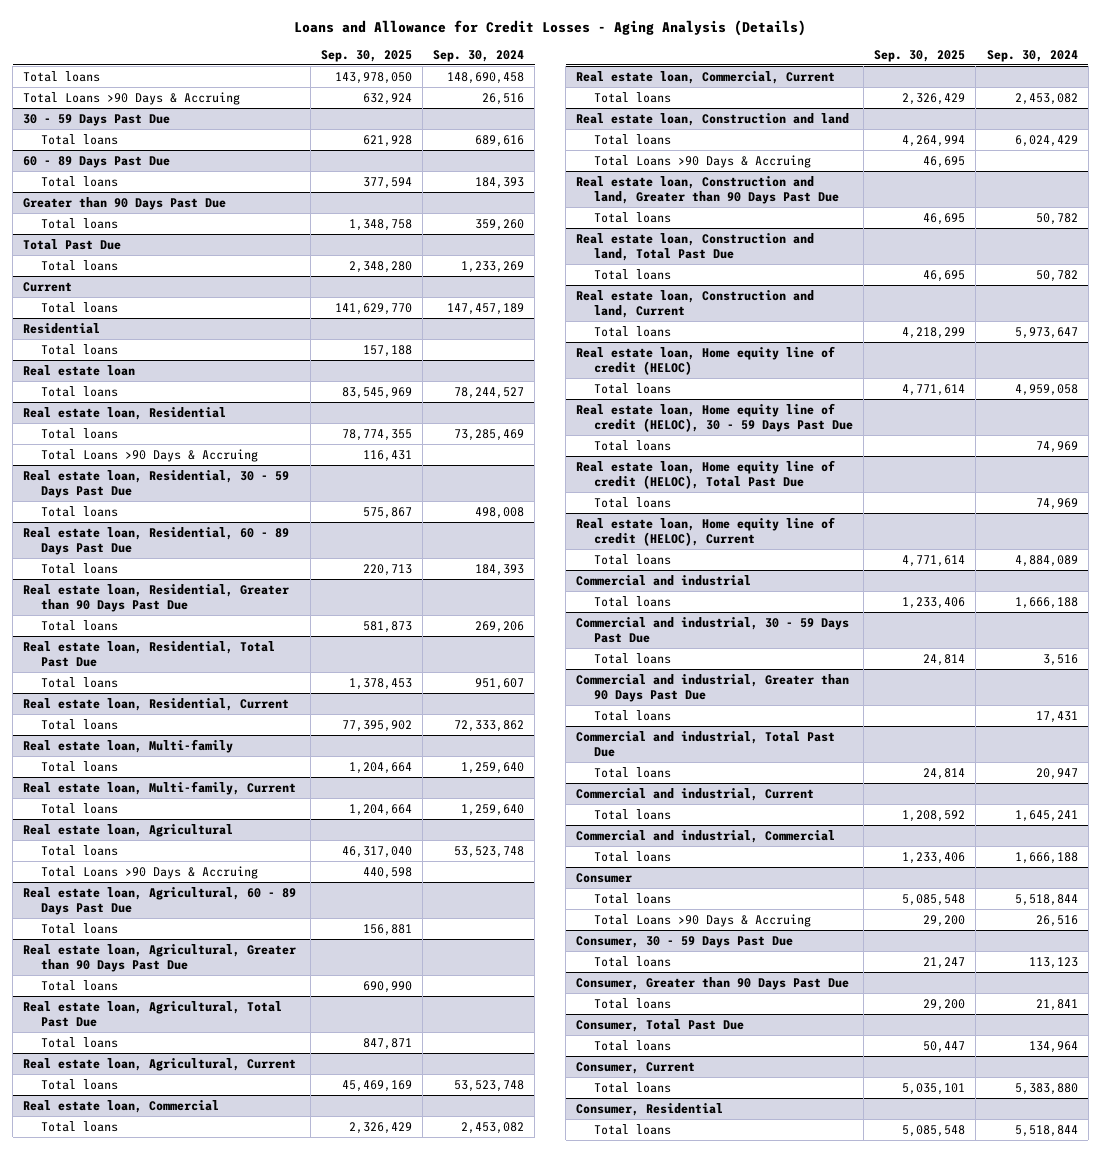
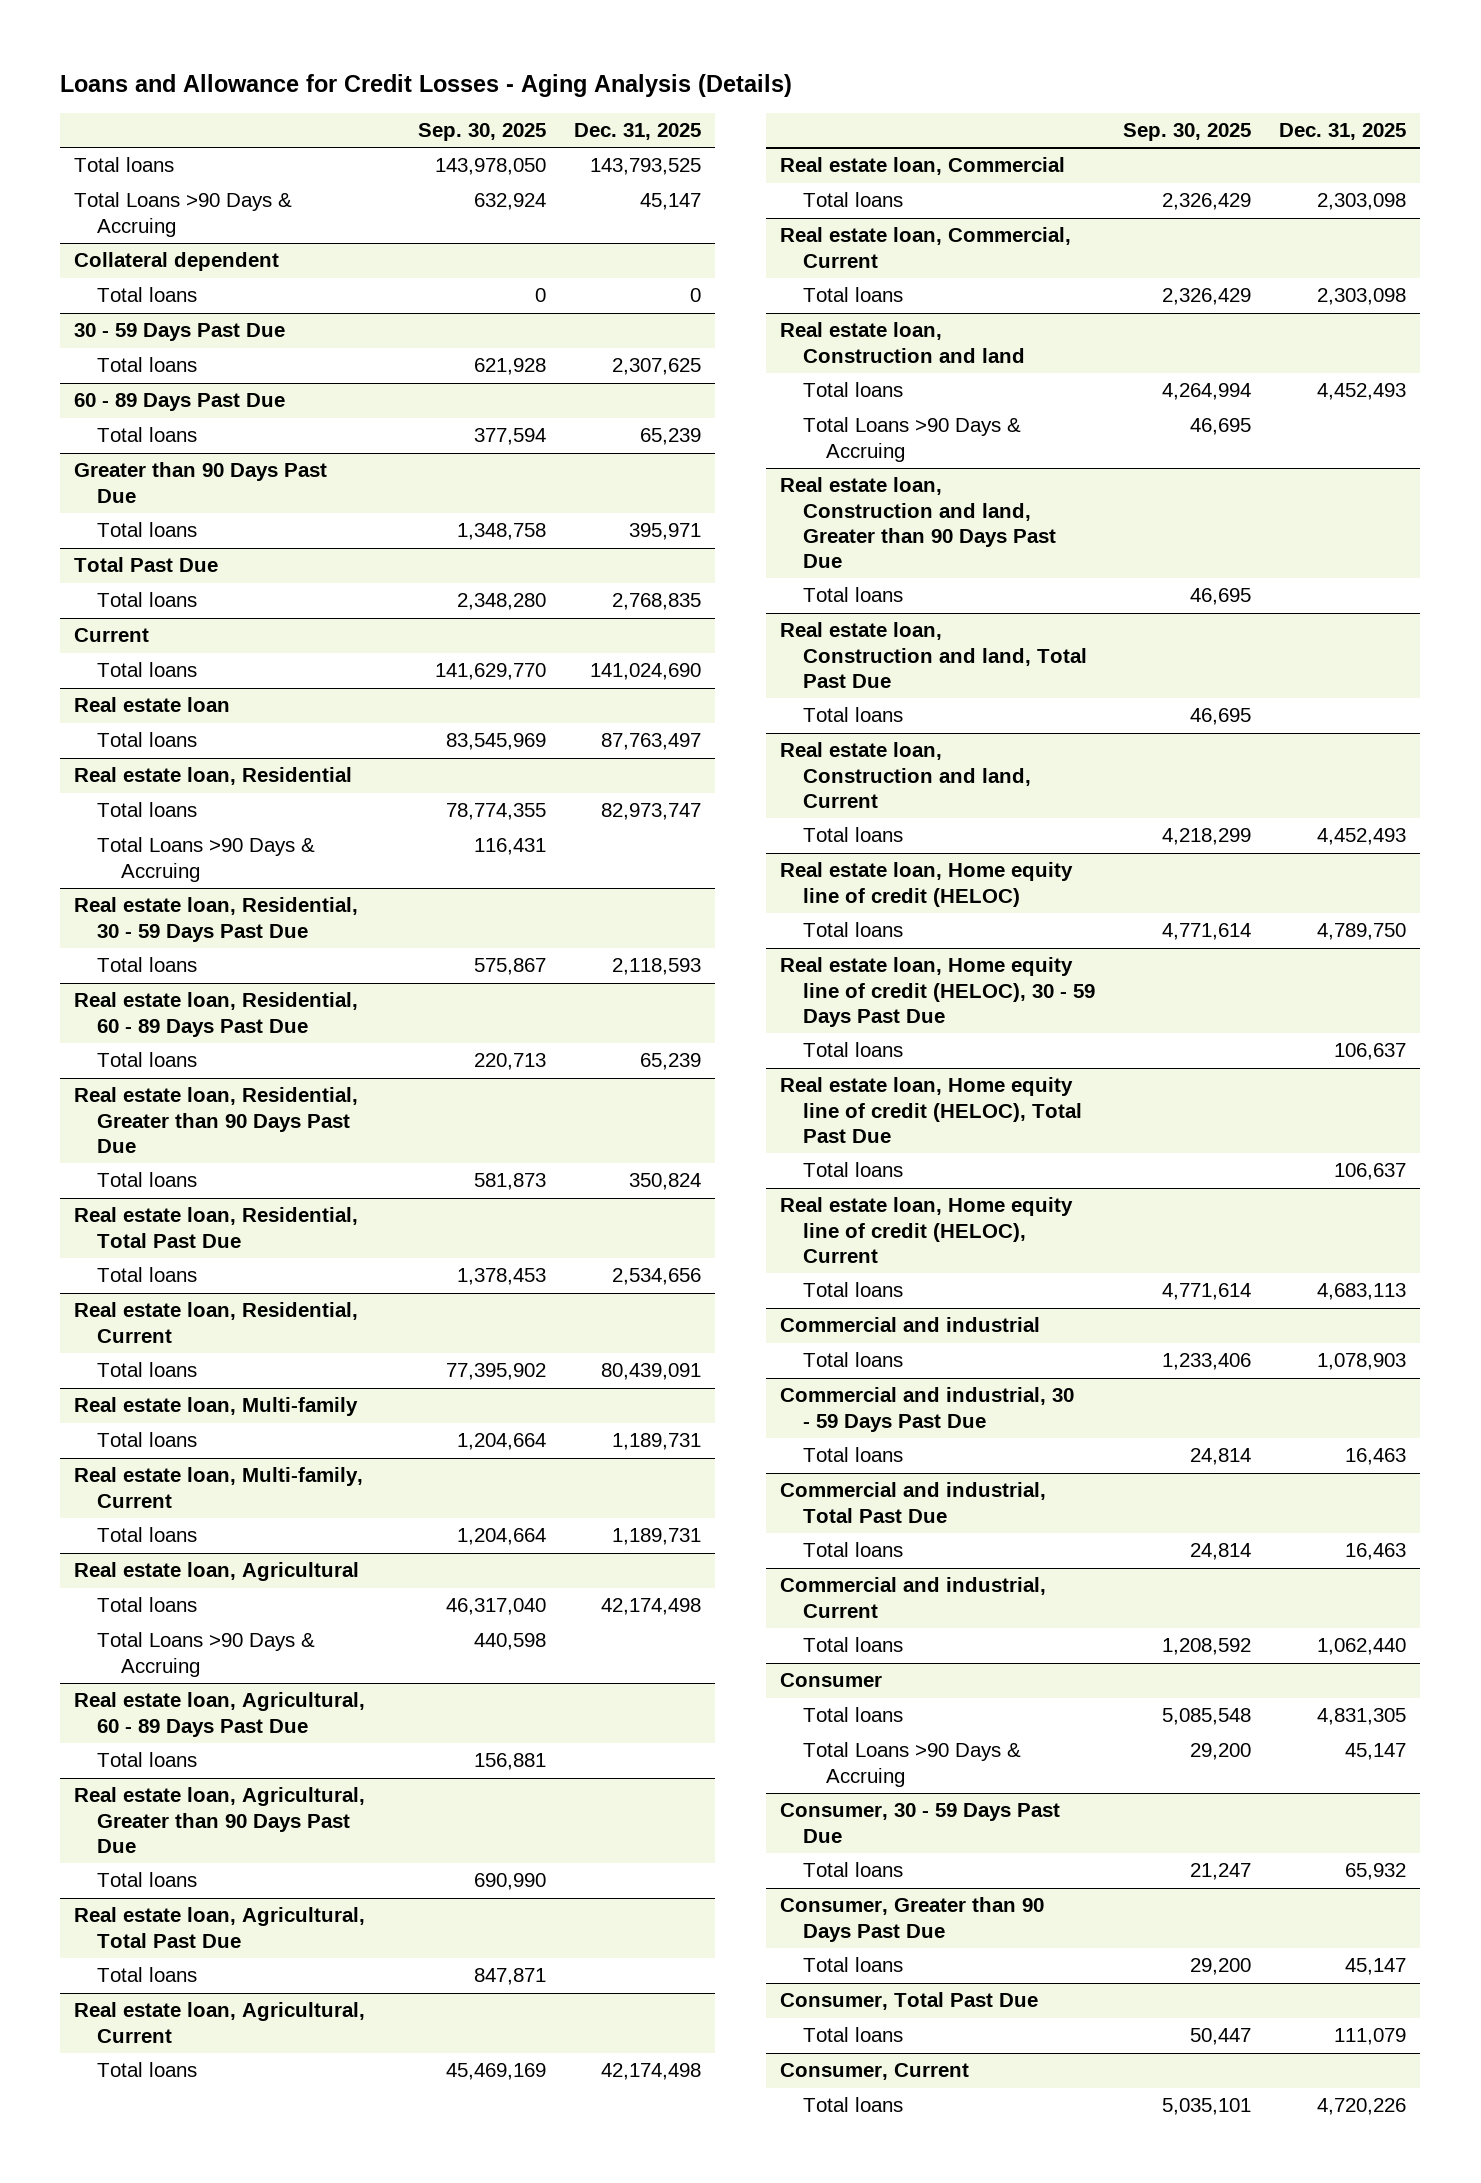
[433,49,525,62] Sep. 30, 2024 -> none
none -> [573,123,701,141] Dec. 31, 2025
none -> [74,252,280,272] Collateral dependent
none -> [97,287,198,303] Total loans
[23,322,101,334] Residential -> none
[40,343,118,355] Total loans -> none
[576,673,850,703] Commercial and industrial, Greater than 90 Days Past Due -> none
[594,709,672,721] Total loans -> none
[576,829,836,843] Commercial and industrial, Commercial -> none
[594,850,672,862] Total loans -> none
[576,1102,724,1116] Consumer, Residential -> none
[594,1123,672,1135] Total loans -> none

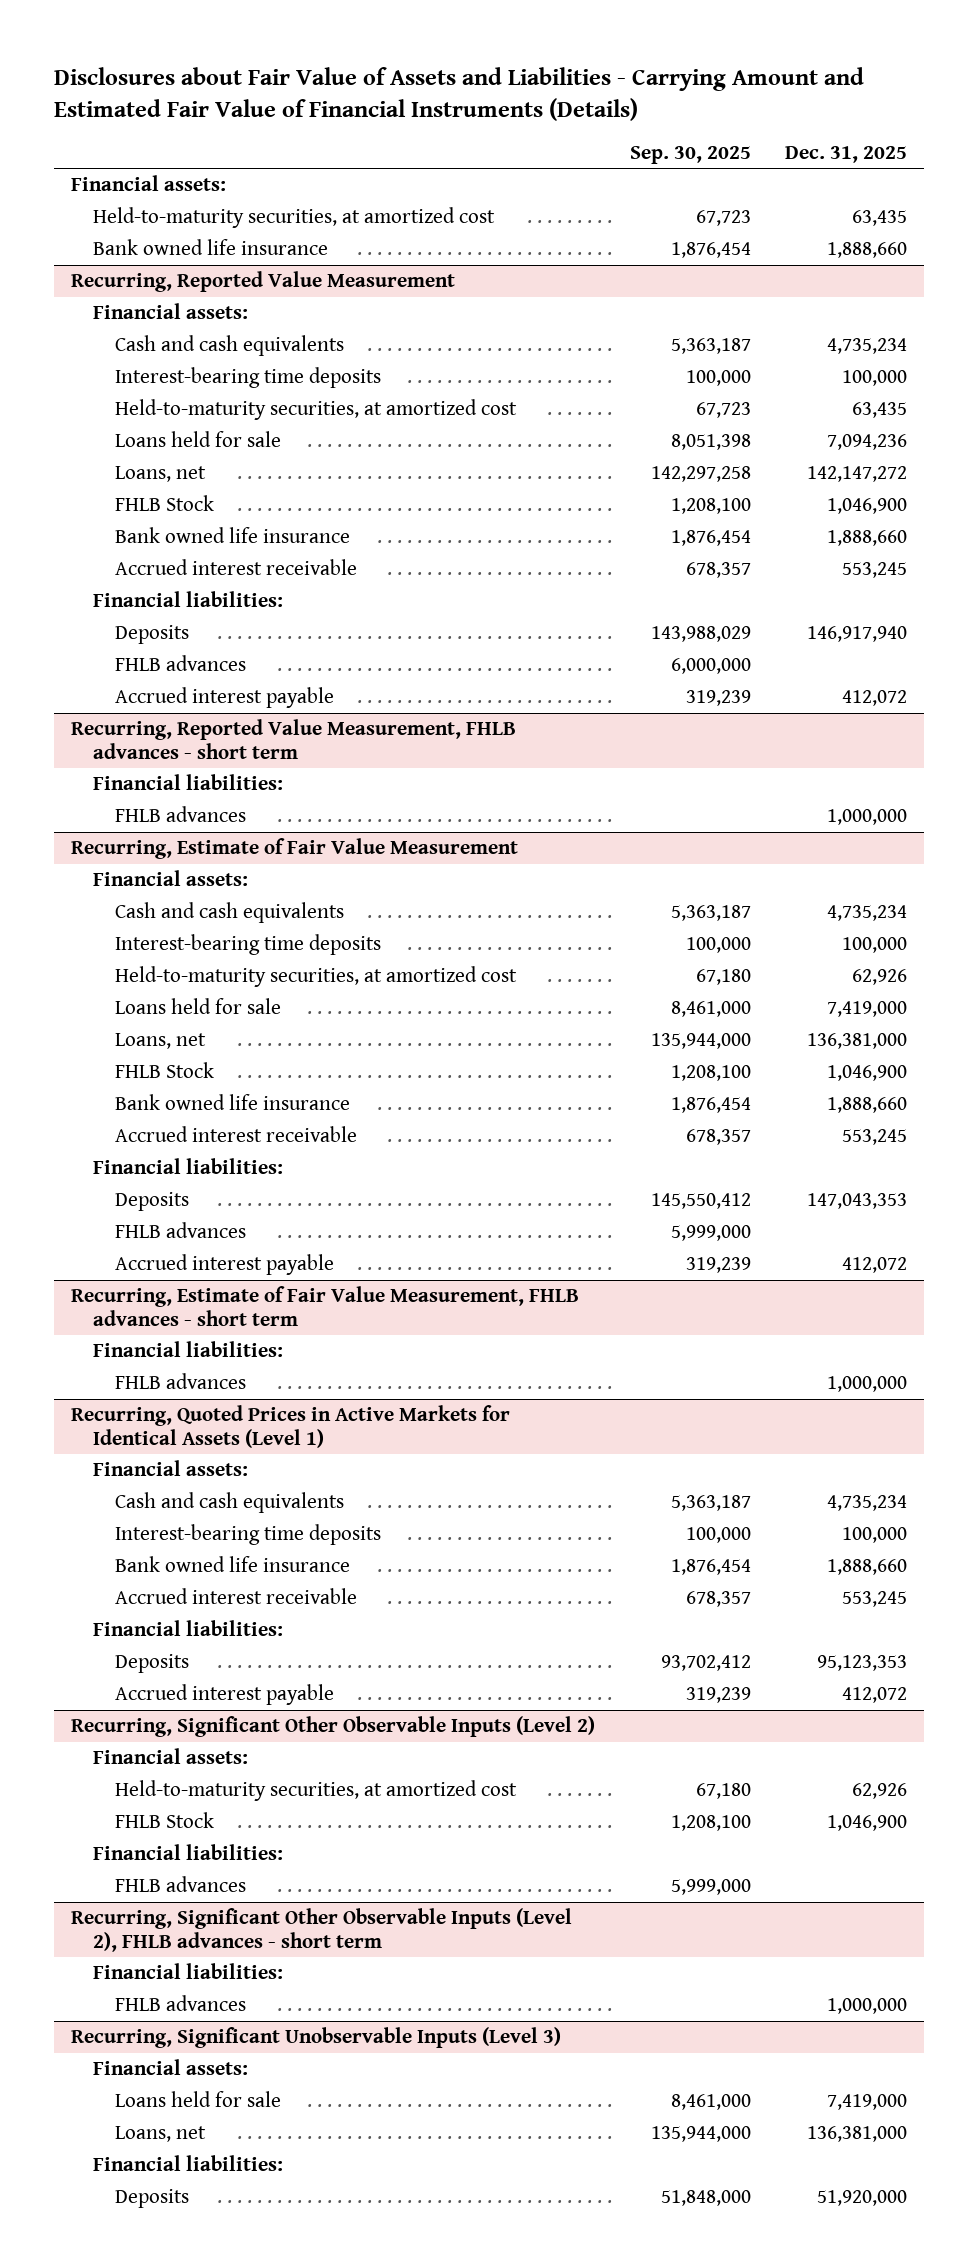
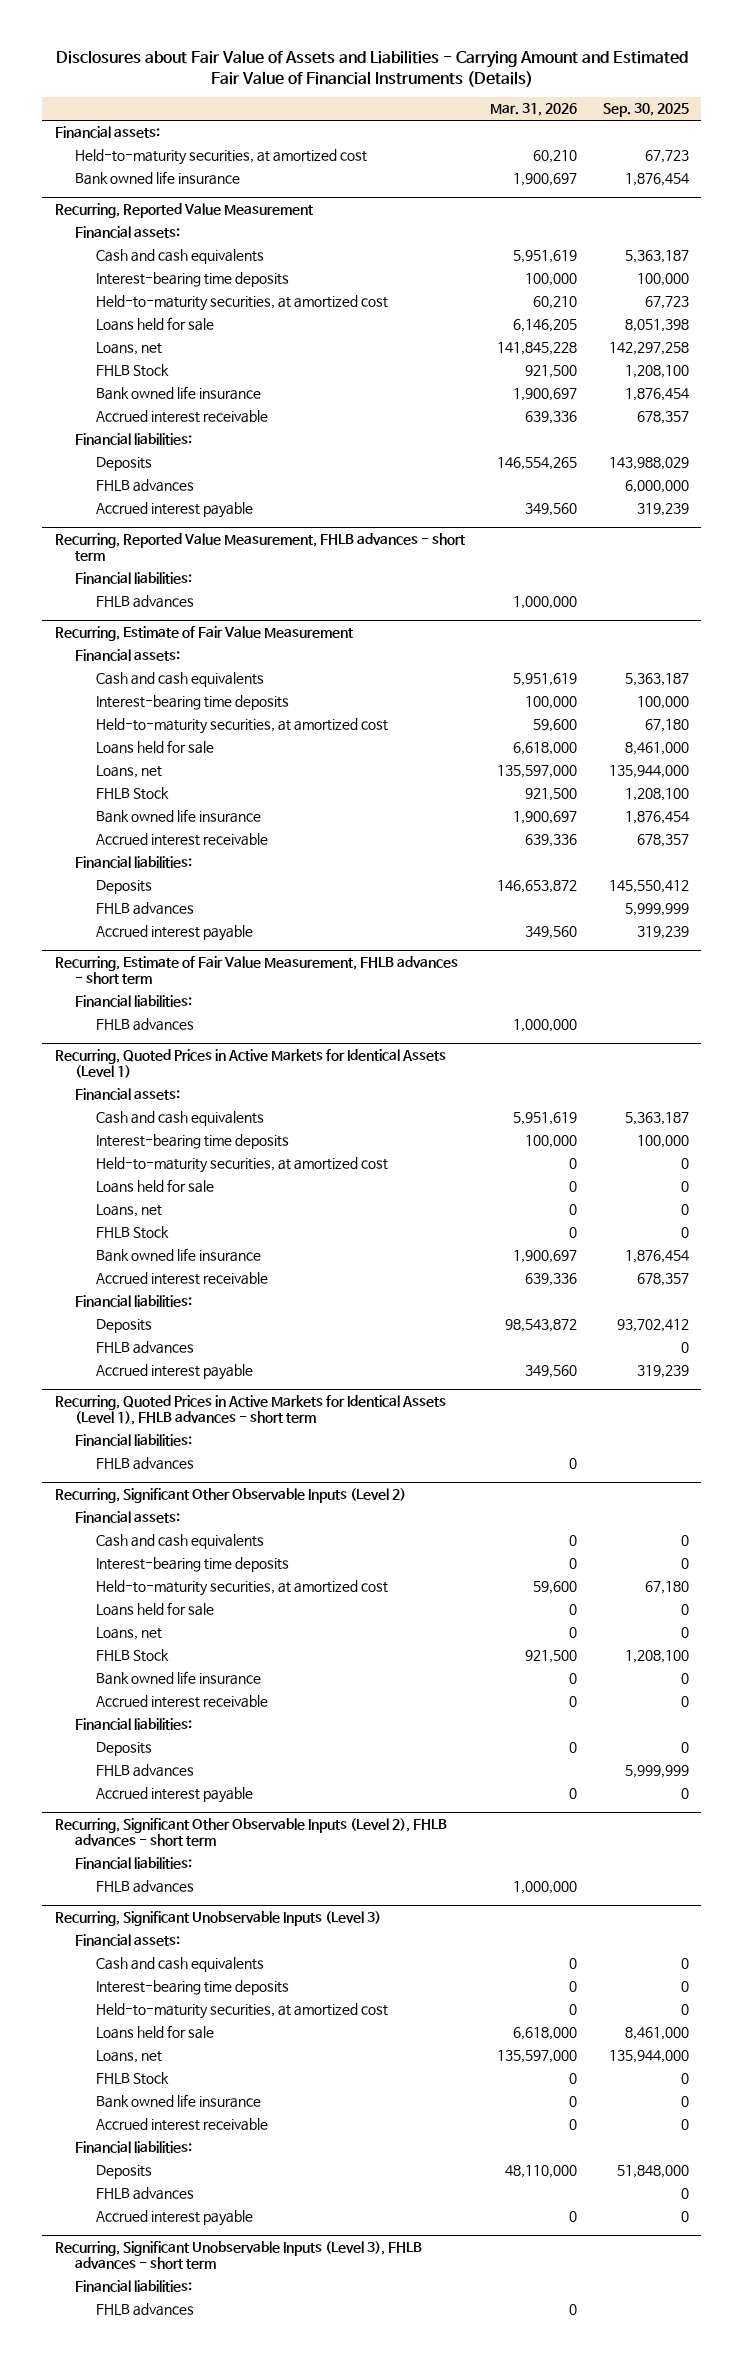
[785,145,908,163] Dec. 31, 2025 -> none
none -> [490,103,578,117] Mar. 31, 2026
[670,1225,751,1242] 5,999,000 -> [624,903,689,917] 5,999,999
none -> [95,1157,388,1174] Held-to-maturity securities, at amortized cost
none -> [95,1179,214,1194] Loans held for sale
none -> [95,1204,162,1218] Loans, net
none -> [95,1226,169,1240] FHLB Stock
none -> [95,1341,194,1355] FHLB advances
none -> [54,1395,446,1425] Recurring, Quoted Prices in Active Markets for Identical Assets (Level 1), FHLB advances - short term
none -> [75,1434,193,1447] Financial liabilities:
none -> [95,1457,194,1471] FHLB advances
none -> [95,1534,264,1550] Cash and cash equivalents
none -> [95,1557,289,1573] Interest-bearing time deposits
none -> [95,1602,214,1617] Loans held for sale
none -> [95,1627,162,1641] Loans, net
none -> [95,1671,261,1686] Bank owned life insurance
none -> [95,1695,268,1709] Accrued interest receivable
none -> [95,1742,152,1757] Deposits
[670,1879,751,1896] 5,999,000 -> [624,1765,689,1779] 5,999,999
none -> [95,1787,253,1804] Accrued interest payable
none -> [95,1957,264,1973] Cash and cash equivalents
none -> [95,1980,289,1996] Interest-bearing time deposits
none -> [95,2003,388,2020] Held-to-maturity securities, at amortized cost
none -> [95,2072,169,2086] FHLB Stock
none -> [95,2094,261,2109] Bank owned life insurance
none -> [95,2118,268,2132] Accrued interest receivable
none -> [95,2187,194,2201] FHLB advances
none -> [95,2210,253,2227] Accrued interest payable
none -> [54,2241,422,2269] Recurring, Significant Unobservable Inputs (Level 3), FHLB advances - short term
none -> [75,2280,193,2293] Financial liabilities:
none -> [95,2303,194,2317] FHLB advances

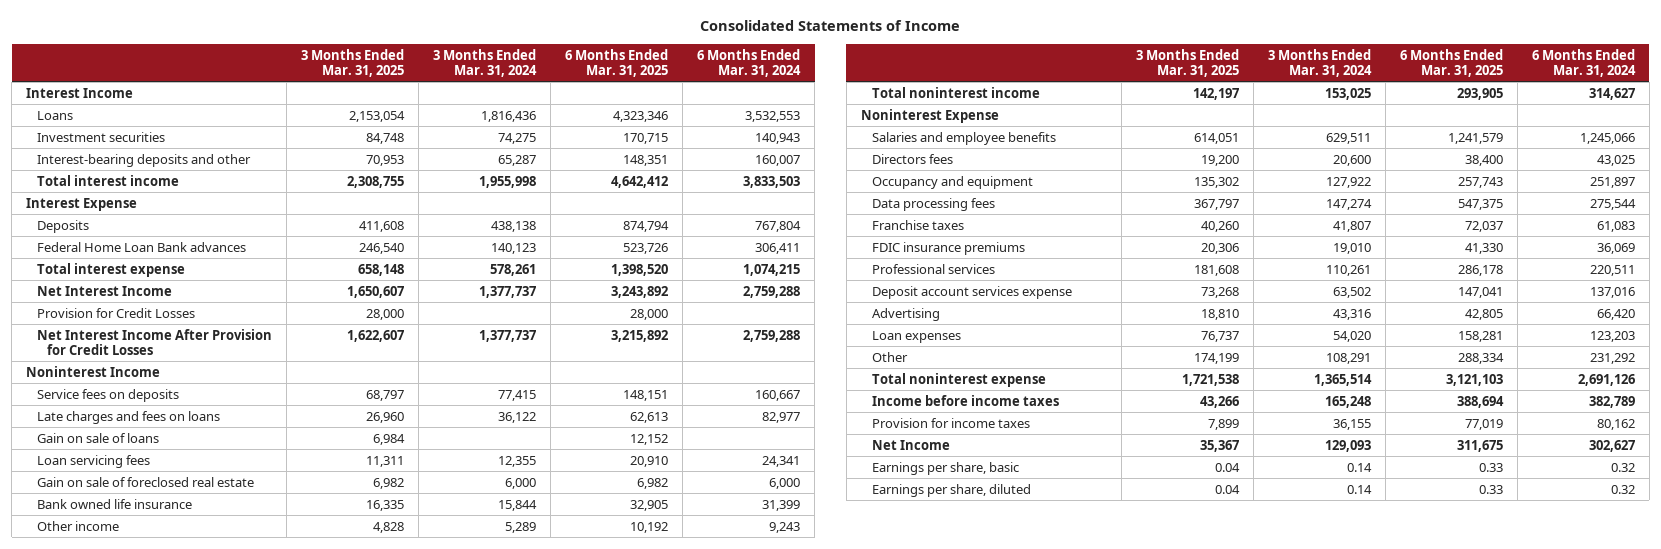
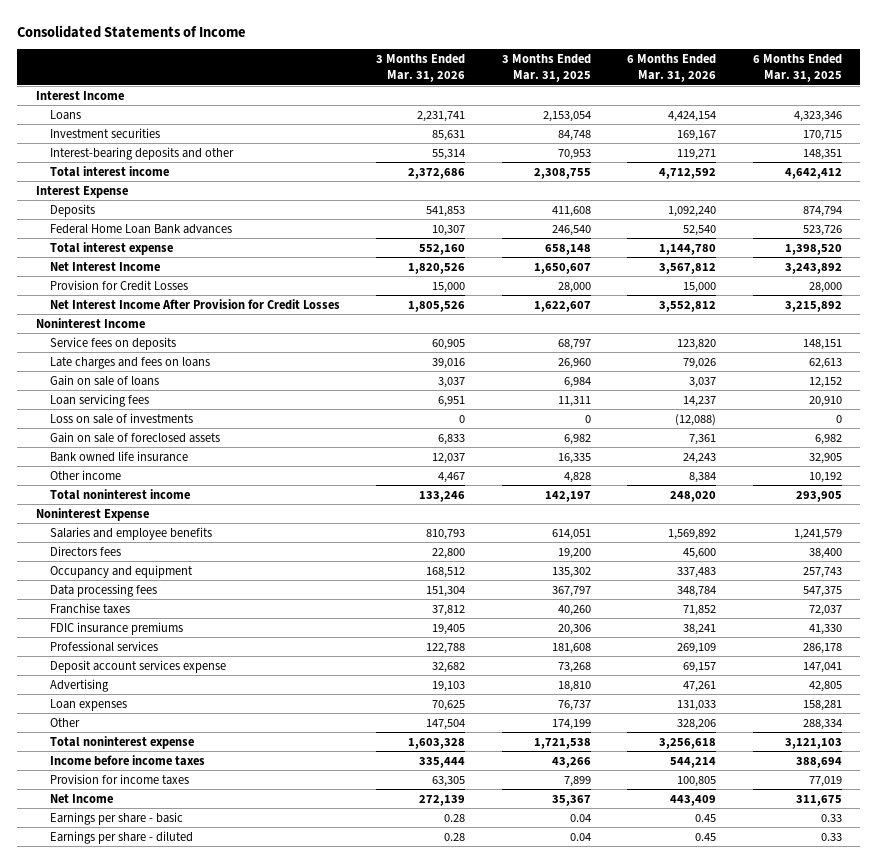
[432,48,537,77] 3 Months Ended Mar. 31, 2024 -> none
[696,48,801,77] 6 Months Ended Mar. 31, 2024 -> none
none -> [376,54,466,83] 3 Months Ended Mar. 31, 2026
none -> [627,54,717,83] 6 Months Ended Mar. 31, 2026
none -> [49,412,193,424] Loss on sale of investments
[36,476,254,487] Gain on sale of foreclosed real estate -> [49,431,220,443] Gain on sale of foreclosed assets
[871,461,1019,475] Earnings per share, basic -> [49,811,183,825] Earnings per share - basic
[871,483,1031,497] Earnings per share, diluted -> [49,830,193,844] Earnings per share - diluted

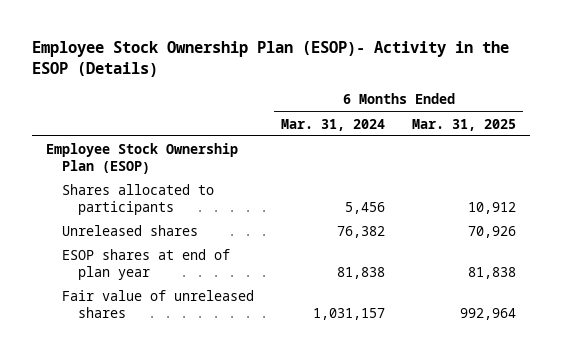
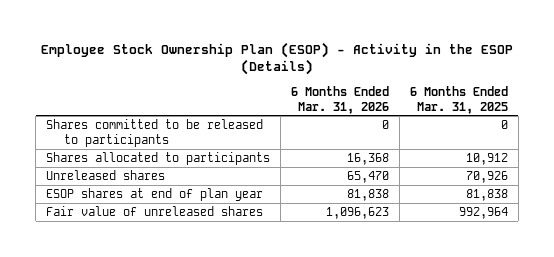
[32,41,510,77] Employee Stock Ownership Plan (ESOP)- Activity in the ESOP (Details) -> [40,41,513,76] Employee Stock Ownership Plan (ESOP) - Activity in the ESOP (Details)
[281,118,386,131] Mar. 31, 2024 -> none
none -> [290,85,389,114] 6 Months Ended Mar. 31, 2026
[45,142,238,174] Employee Stock Ownership Plan (ESOP) -> none
none -> [46,118,264,147] Shares committed to be released to participants

